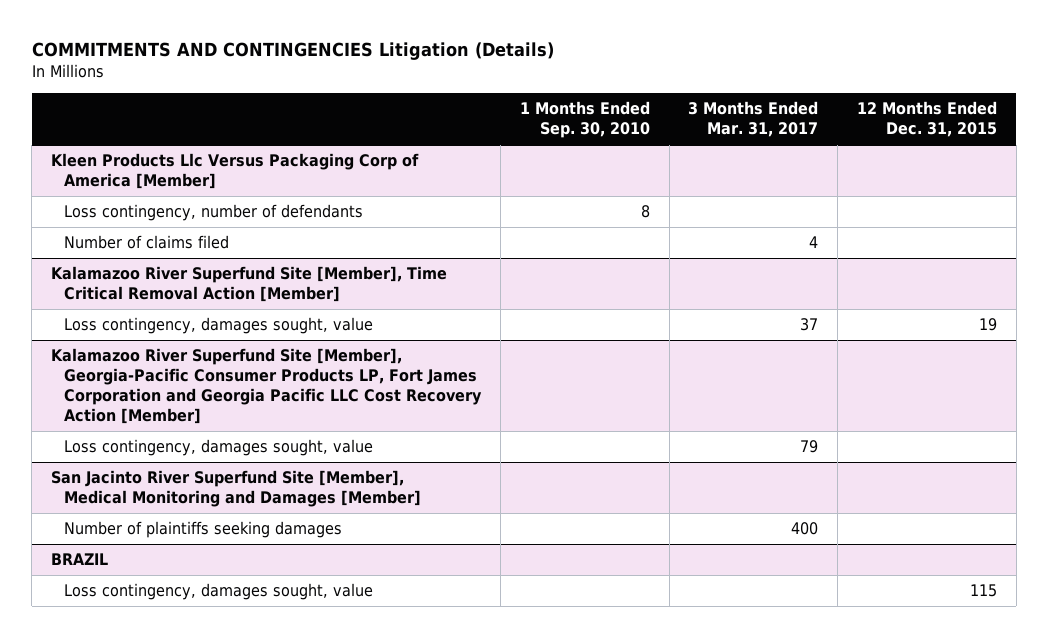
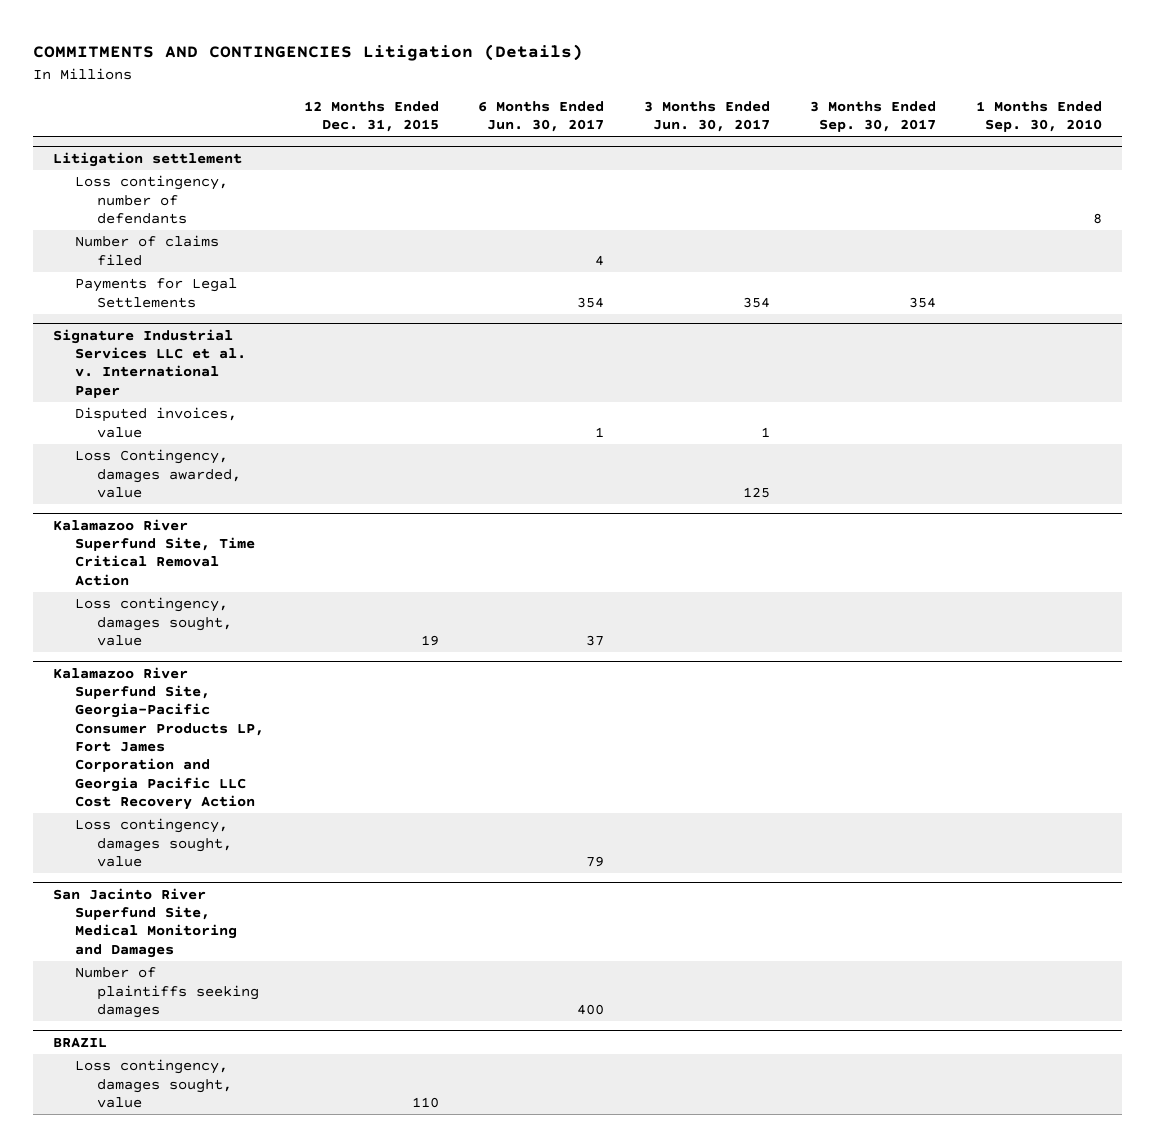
[688,101,819,138] 3 Months Ended Mar. 31, 2017 -> none
none -> [478,100,605,133] 6 Months Ended Jun. 30, 2017
none -> [644,100,771,133] 3 Months Ended Jun. 30, 2017
none -> [810,100,937,133] 3 Months Ended Sep. 30, 2017
[50,153,419,190] Kleen Products Llc Versus Packaging Corp of America [Member] -> [52,151,242,167] Litigation settlement
none -> [74,278,237,308] Payments for Legal Settlements
none -> [52,328,246,398] Signature Industrial Services LLC et al. v. International Paper
none -> [74,407,237,438] Disputed invoices, value
none -> [74,449,241,499] Loss Contingency, damages awarded, value
[50,266,447,303] Kalamazoo River Superfund Site [Member], Time Critical Removal Action [Member] -> [52,518,255,586] Kalamazoo River Superfund Site, Time Critical Removal Action
[50,348,483,424] Kalamazoo River Superfund Site [Member], Georgia-Pacific Consumer Products LP, Fort James Corporation and Georgia Pacific LLC Cost Recovery Action [Member] -> [52,666,264,811] Kalamazoo River Superfund Site, Georgia-Pacific Consumer Products LP, Fort James Corporation and Georgia Pacific LLC Cost Recovery Action
[50,470,422,508] San Jacinto River Superfund Site [Member], Medical Monitoring and Damages [Member] -> [52,887,237,958] San Jacinto River Superfund Site, Medical Monitoring and Damages
[970,584,998,598] 115 -> [411,1097,439,1109] 110

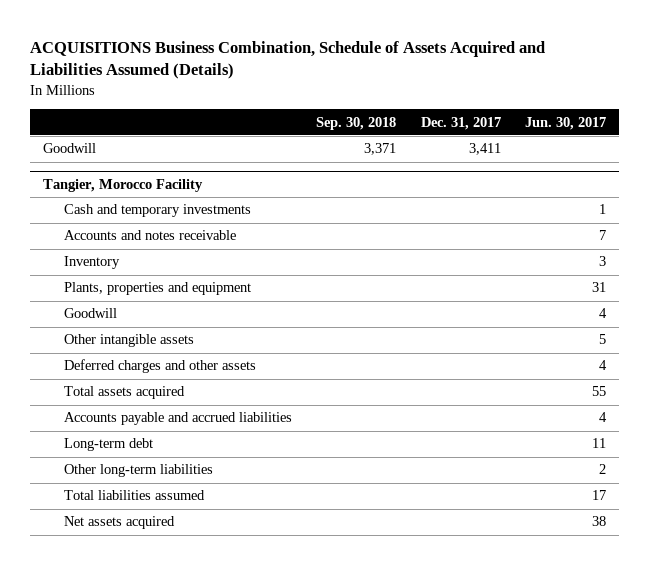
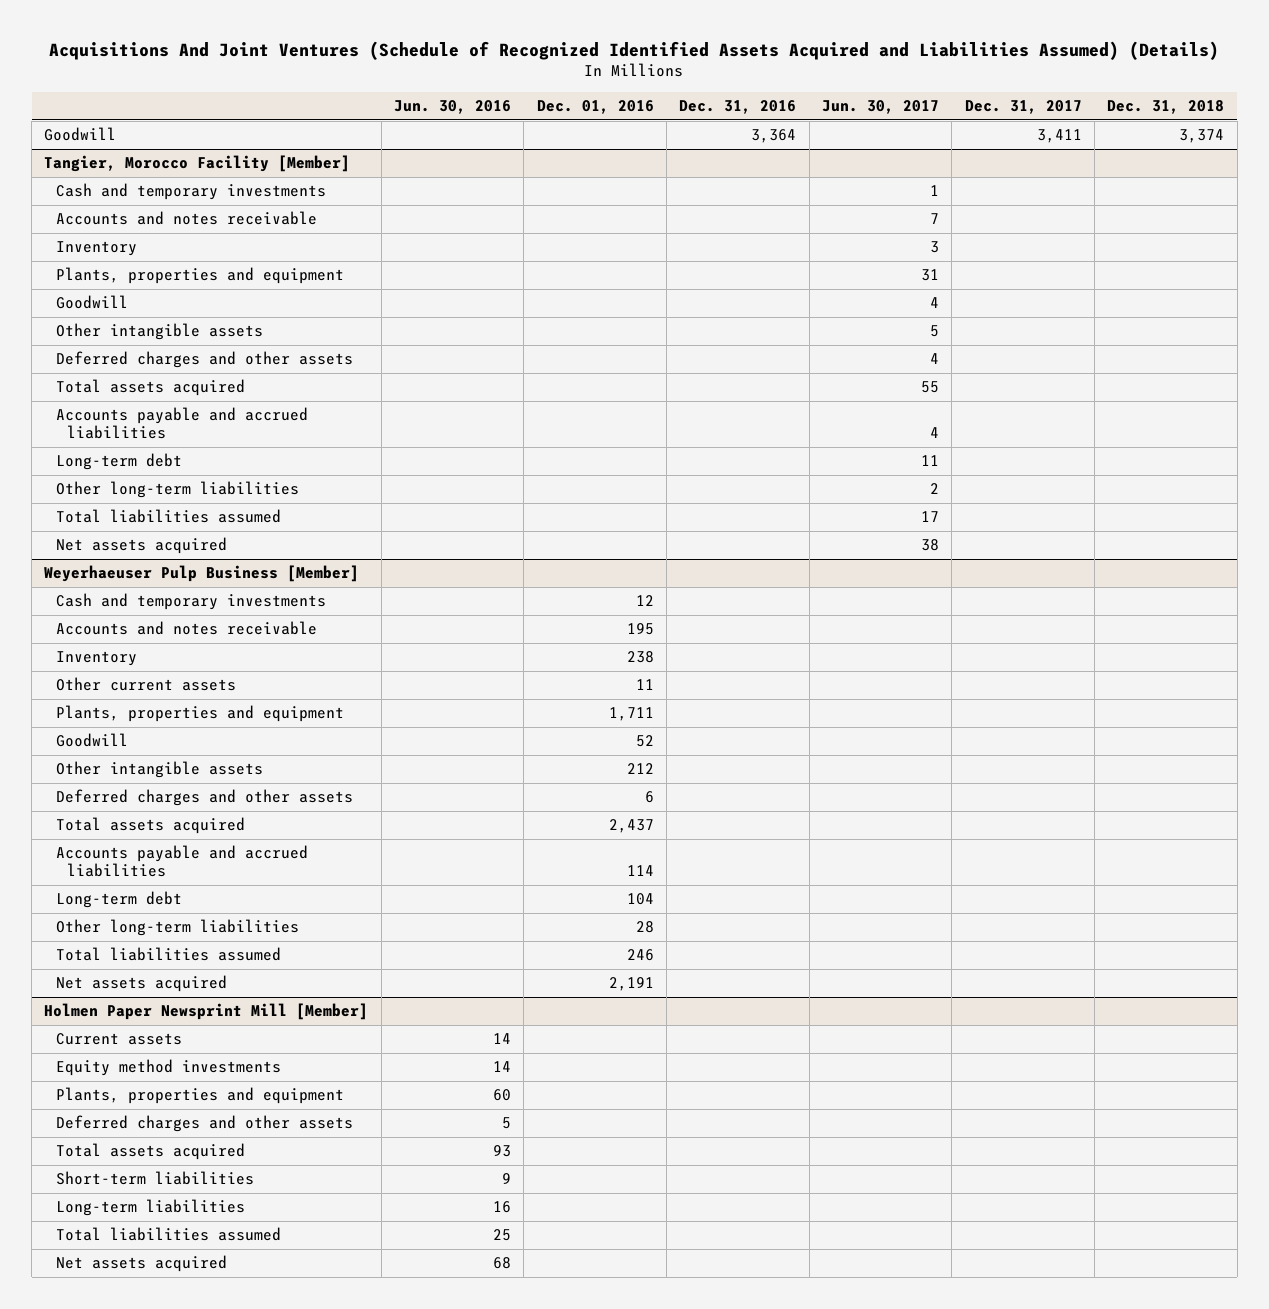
[30,40,546,80] ACQUISITIONS Business Combination, Schedule of Assets Acquired and Liabilities Assumed (Details) -> [49,40,1220,60] Acquisitions And Joint Ventures (Schedule of Recognized Identified Assets Acquired and Liabilities Assumed) (Details)
[316,116,397,130] Sep. 30, 2018 -> none
none -> [394,100,512,115] Jun. 30, 2016
none -> [536,100,654,115] Dec. 01, 2016
none -> [679,100,797,115] Dec. 31, 2016
none -> [1107,100,1225,115] Dec. 31, 2018
[42,178,203,192] Tangier, Morocco Facility -> [44,155,351,173] Tangier, Morocco Facility [Member]
none -> [44,565,360,583] Weyerhaeuser Pulp Business [Member]
none -> [55,593,326,611] Cash and temporary investments
none -> [55,621,317,636] Accounts and notes receivable
none -> [55,651,137,667] Inventory
none -> [55,677,236,692] Other current assets
none -> [55,705,344,723] Plants, properties and equipment
none -> [55,733,128,748] Goodwill
none -> [55,761,263,779] Other intangible assets
none -> [55,789,353,807] Deferred charges and other assets
none -> [55,817,245,835] Total assets acquired
none -> [55,845,308,878] Accounts payable and accrued liabilities
none -> [55,891,182,909] Long-term debt
none -> [55,919,299,937] Other long-term liabilities
none -> [55,947,281,962] Total liabilities assumed
none -> [55,975,227,993] Net assets acquired
none -> [44,1003,369,1021] Holmen Paper Newsprint Mill [Member]
none -> [55,1033,182,1046] Current assets
none -> [55,1059,281,1077] Equity method investments
none -> [55,1087,344,1105] Plants, properties and equipment
none -> [55,1115,353,1133] Deferred charges and other assets
none -> [55,1143,245,1161] Total assets acquired
none -> [55,1171,254,1186] Short-term liabilities
none -> [55,1199,245,1217] Long-term liabilities
none -> [55,1227,281,1242] Total liabilities assumed
none -> [55,1255,227,1273] Net assets acquired

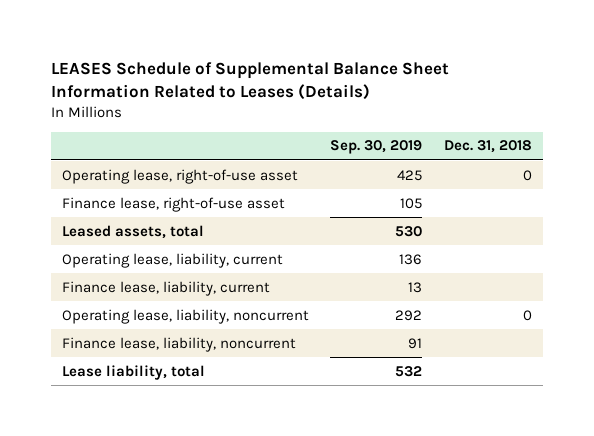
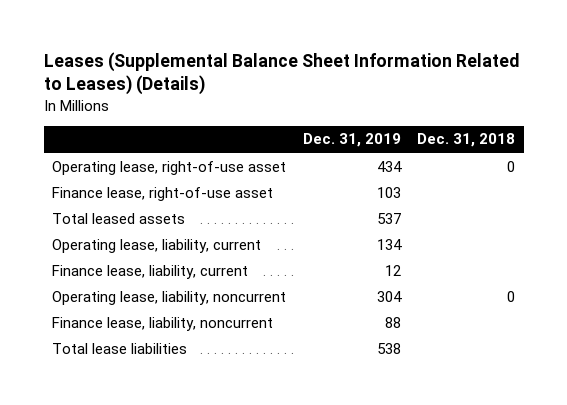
[50,61,449,100] LEASES Schedule of Supplemental Balance Sheet Information Related to Leases (Details) -> [43,52,519,96] Leases (Supplemental Balance Sheet Information Related to Leases) (Details)
[330,140,423,155] Sep. 30, 2019 -> none
none -> [302,133,401,148] Dec. 31, 2019
[61,224,204,239] Leased assets, total -> [52,212,186,224] Total leased assets
[61,364,205,380] Lease liability, total -> [52,342,188,354] Total lease liabilities

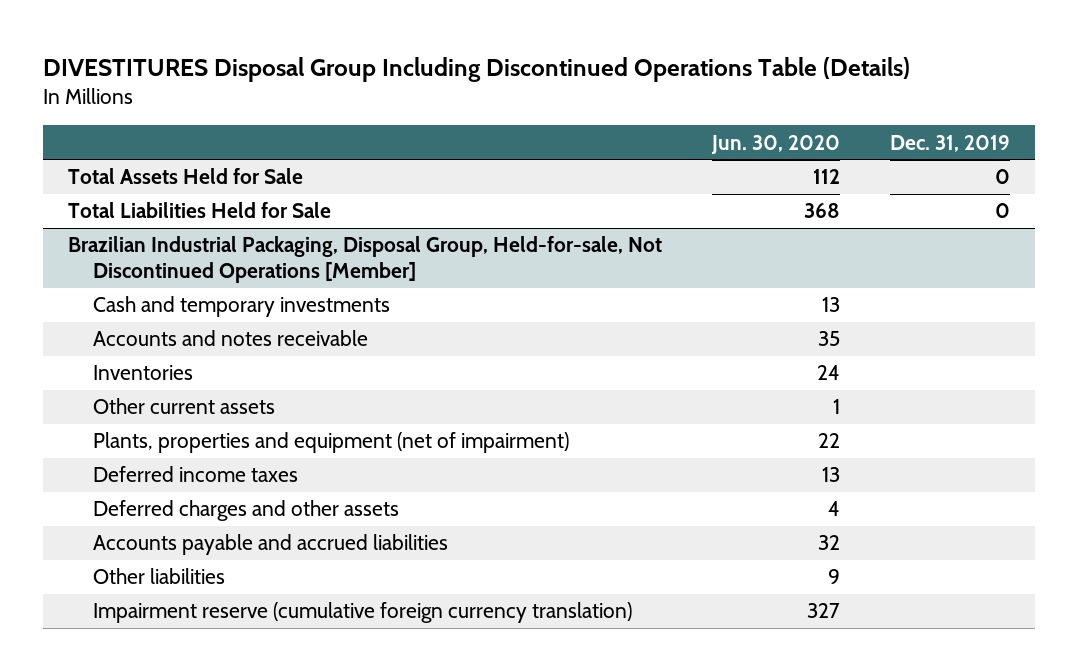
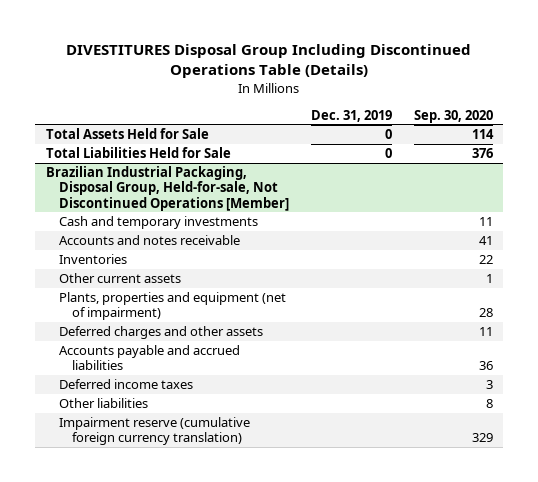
[710,134,840,154] Jun. 30, 2020 -> none
none -> [413,109,493,123] Sep. 30, 2020
[92,466,298,483] Deferred income taxes -> [59,379,194,390] Deferred income taxes

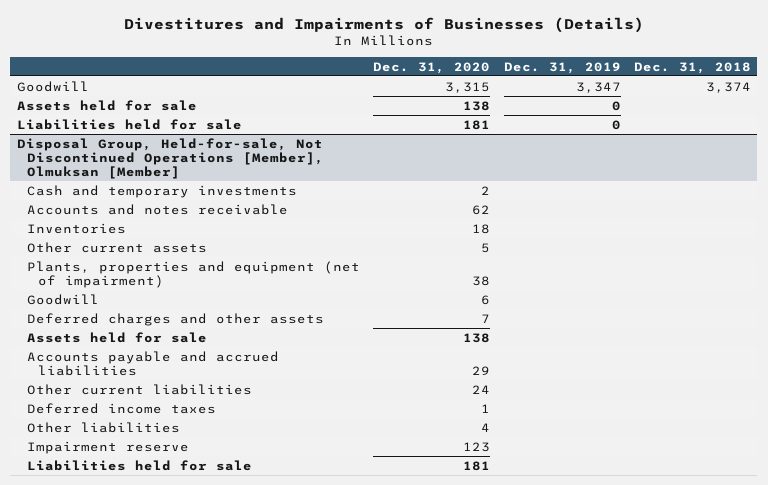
[66,44,472,79] DIVESTITURES Disposal Group Including Discontinued Operations Table (Details) -> [123,17,644,34] Divestitures and Impairments of Businesses (Details)
[413,109,493,123] Sep. 30, 2020 -> none
none -> [373,61,491,74] Dec. 31, 2020
none -> [633,61,751,74] Dec. 31, 2018
none -> [17,80,90,92] Goodwill
[45,128,209,140] Total Assets Held for Sale -> [17,99,198,111] Assets held for sale
[45,147,231,159] Total Liabilities Held for Sale -> [17,118,243,130] Liabilities held for sale
[45,166,290,211] Brazilian Industrial Packaging, Disposal Group, Held-for-sale, Not Discontinued Operations [Member] -> [17,137,325,179] Disposal Group, Held-for-sale, Not Discontinued Operations [Member], Olmuksan [Member]
none -> [27,293,100,305] Goodwill
none -> [27,331,208,343] Assets held for sale
none -> [27,383,253,395] Other current liabilities
[59,417,251,446] Impairment reserve (cumulative foreign currency translation) -> [27,440,190,454] Impairment reserve
none -> [27,459,253,471] Liabilities held for sale

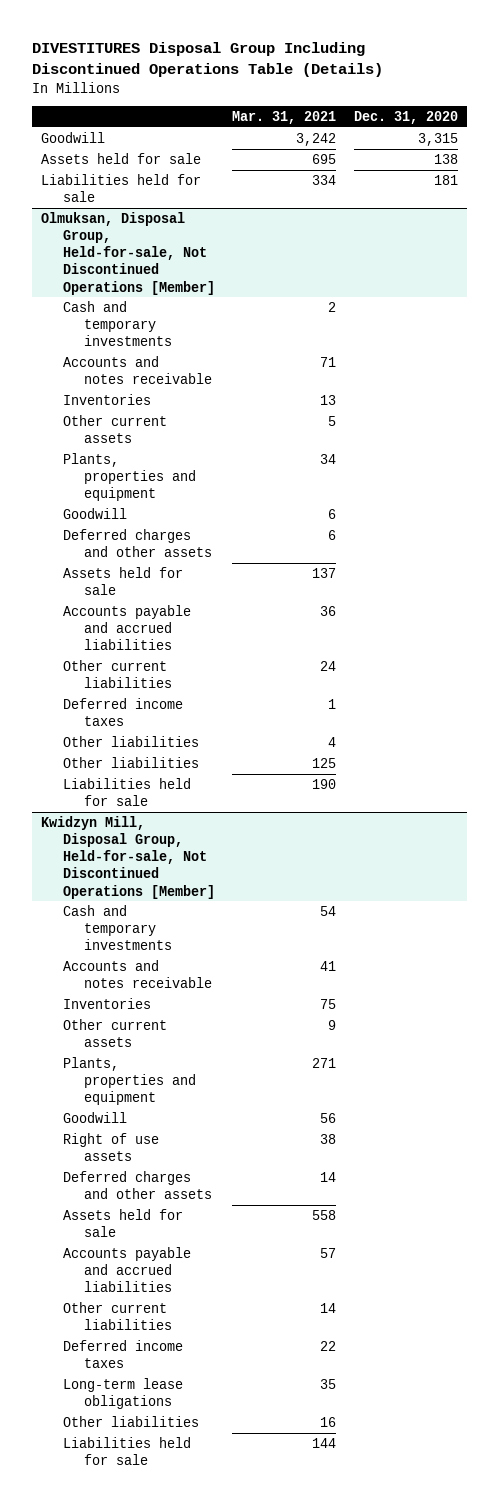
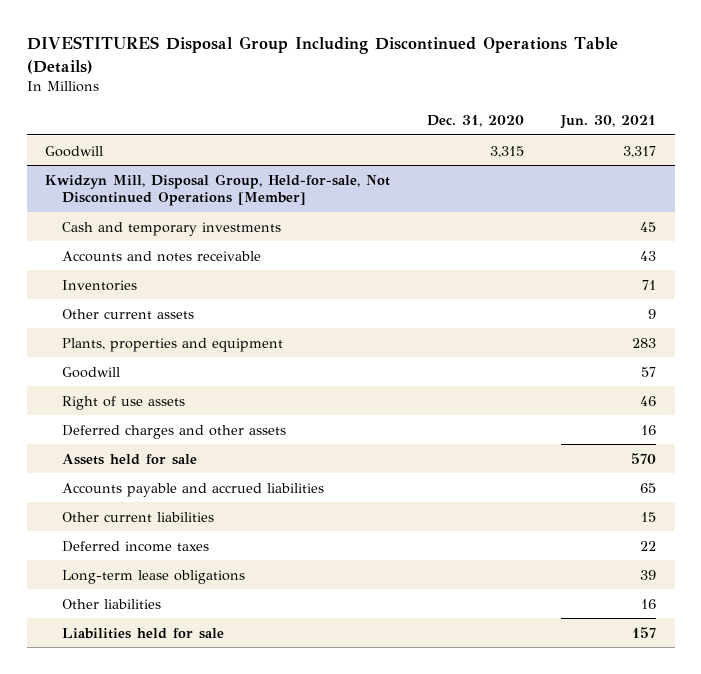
[232,111,337,125] Mar. 31, 2021 -> none
none -> [560,115,657,130] Jun. 30, 2021
[40,152,201,164] Assets held for sale -> none
[40,173,201,203] Liabilities held for sale -> none
[40,211,215,295] Olmuksan, Disposal Group, Held-for-sale, Not Discontinued Operations [Member] -> none
[62,300,173,347] Cash and temporary investments -> none
[62,355,213,385] Accounts and notes receivable -> none
[62,393,151,405] Inventories -> none
[62,414,167,444] Other current assets -> none
[62,452,197,502] Plants, properties and equipment -> none
[62,507,127,519] Goodwill -> none
[62,528,213,558] Deferred charges and other assets -> none
[62,566,183,596] Assets held for sale -> none
[62,604,191,651] Accounts payable and accrued liabilities -> none
[62,659,173,689] Other current liabilities -> none
[62,697,183,727] Deferred income taxes -> none
[62,735,199,747] Other liabilities -> none
[62,756,199,768] Other liabilities -> none
[62,777,191,807] Liabilities held for sale -> none

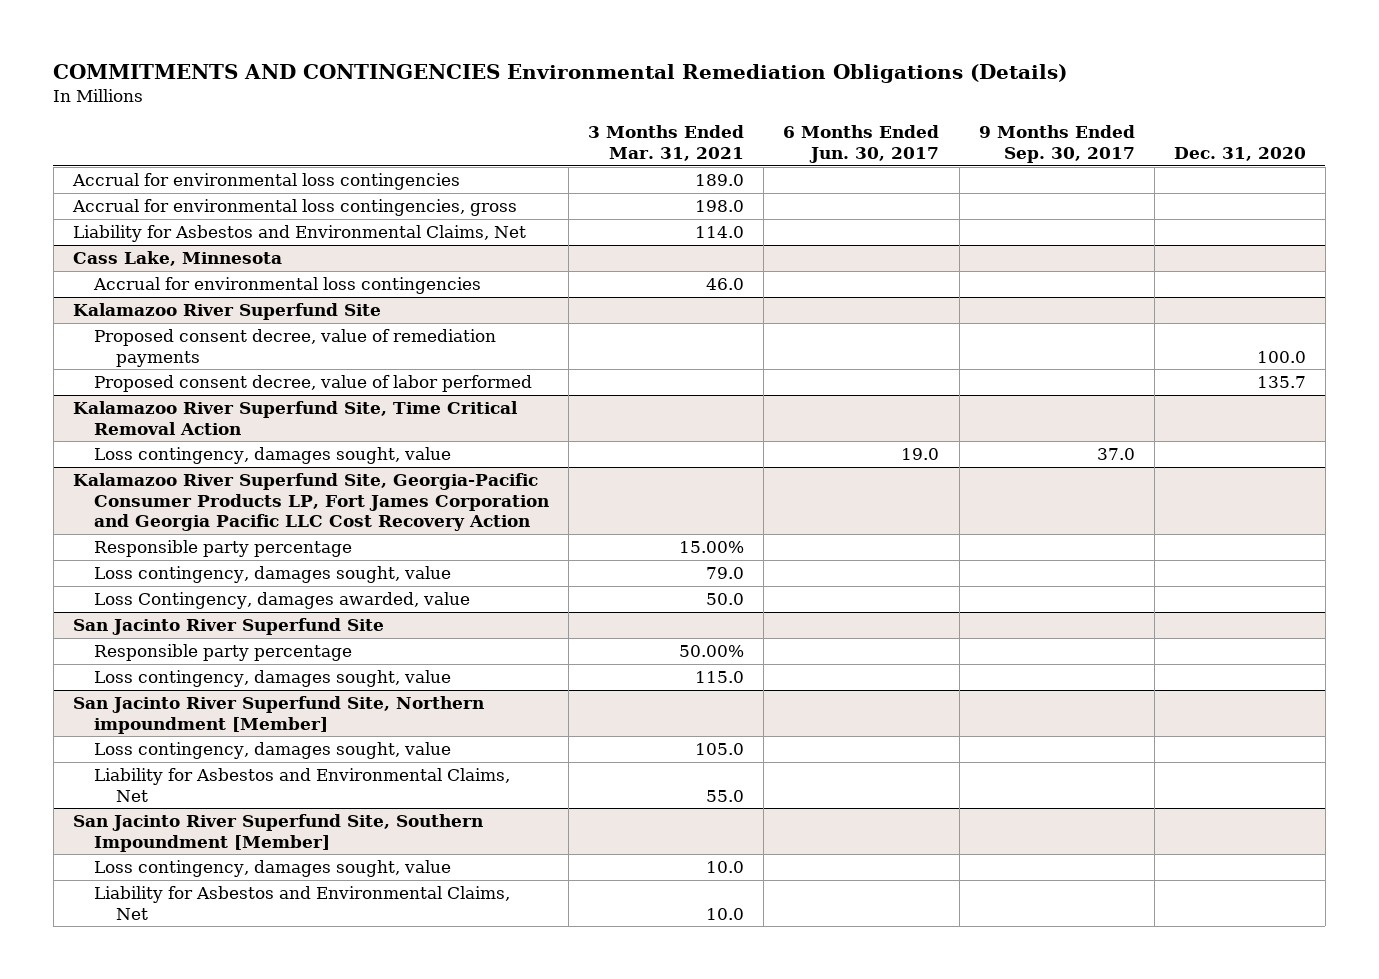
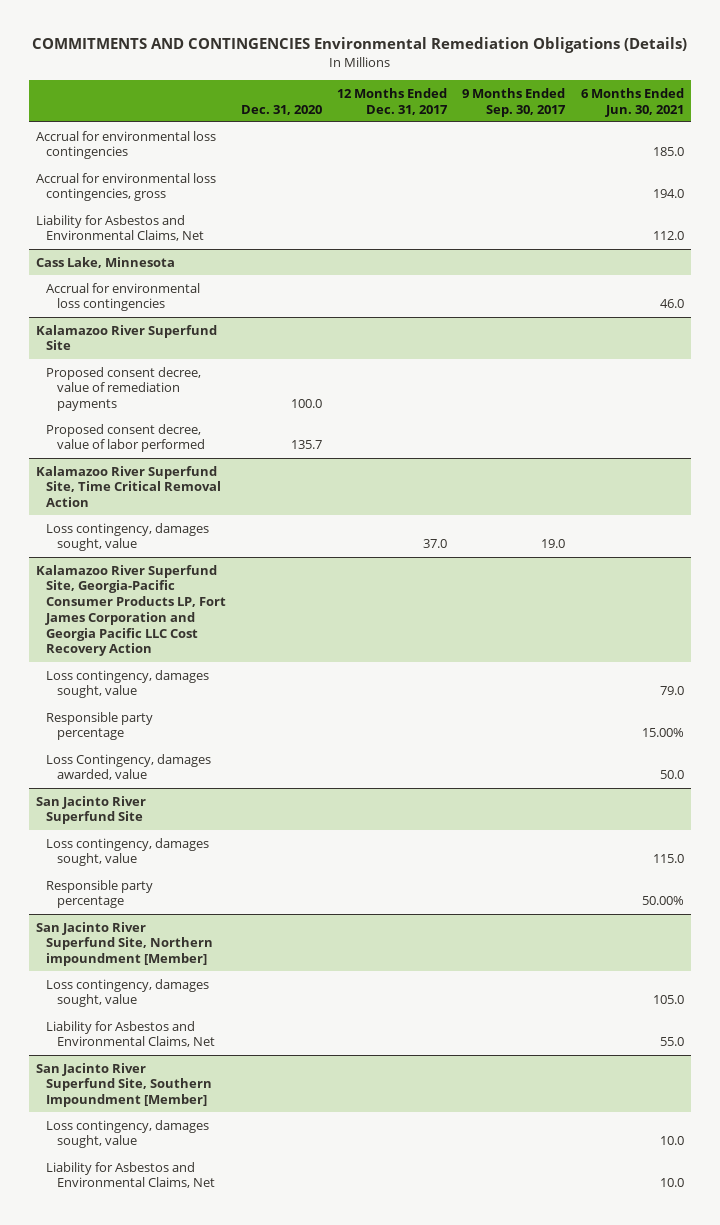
[588,125,745,161] 3 Months Ended Mar. 31, 2021 -> none
[783,125,940,163] 6 Months Ended Jun. 30, 2017 -> none
none -> [337,87,449,115] 12 Months Ended Dec. 31, 2017
none -> [580,87,684,117] 6 Months Ended Jun. 30, 2021
[1096,448,1135,461] 37.0 -> [541,539,566,549] 19.0
[94,540,353,558] Responsible party percentage -> [46,711,154,741] Responsible party percentage
[94,644,353,662] Responsible party percentage -> [46,879,154,909] Responsible party percentage

